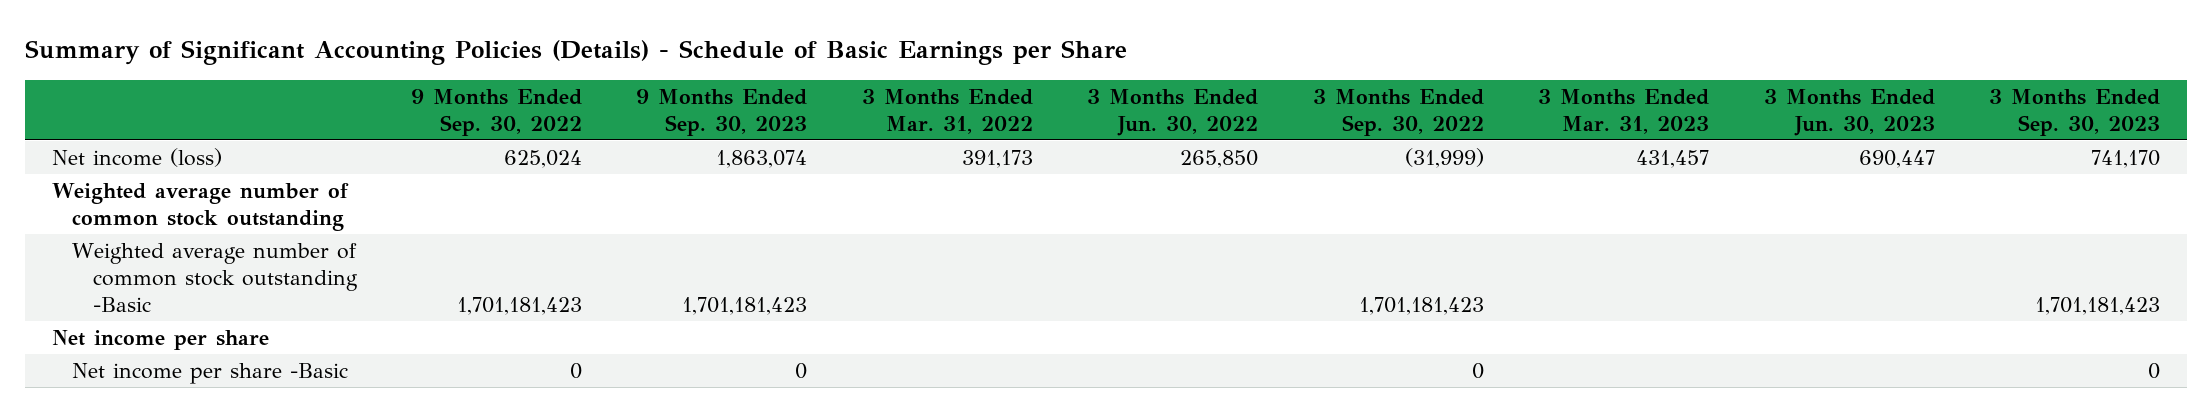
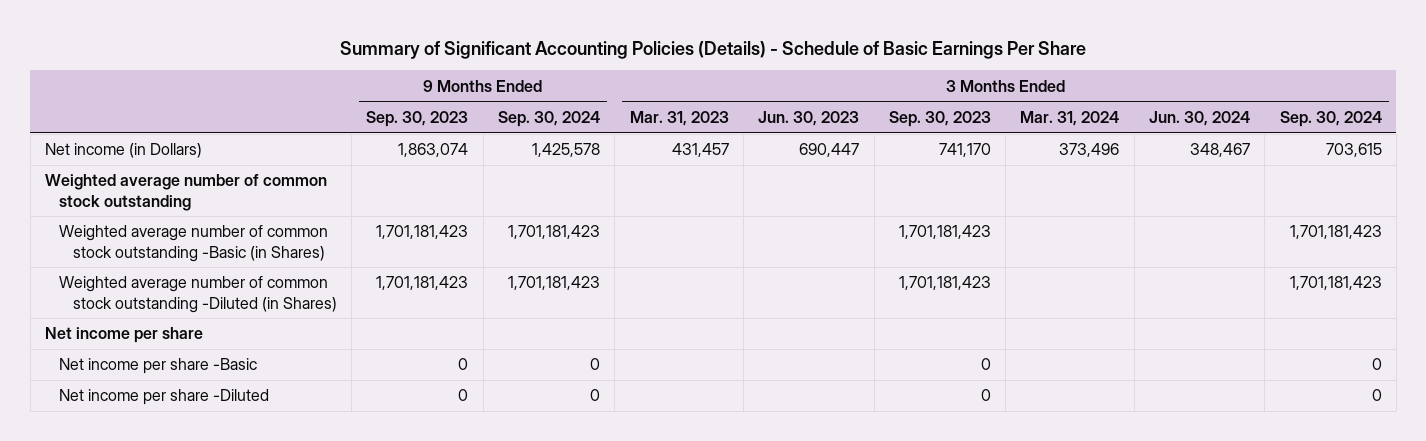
[24,40,1127,66] Summary of Significant Accounting Policies (Details) - Schedule of Basic Earnings per Share -> [340,40,1087,59] Summary of Significant Accounting Policies (Details) - Schedule of Basic Earnings Per Share
[410,88,582,136] 9 Months Ended Sep. 30, 2022 -> none
[861,88,1033,134] 3 Months Ended Mar. 31, 2022 -> none
[1087,88,1259,136] 3 Months Ended Jun. 30, 2022 -> none
[1312,88,1484,136] 3 Months Ended Sep. 30, 2022 -> none
none -> [498,111,601,128] Sep. 30, 2024
none -> [1020,111,1120,127] Mar. 31, 2024
none -> [1148,111,1250,127] Jun. 30, 2024
none -> [1279,111,1382,128] Sep. 30, 2024
[51,147,222,167] Net income (loss) -> [44,143,202,159] Net income (in Dollars)
[72,242,358,313] Weighted average number of common stock outstanding -Basic -> [58,225,328,262] Weighted average number of common stock outstanding -Basic (in Shares)
none -> [58,276,337,313] Weighted average number of common stock outstanding -Diluted (in Shares)
none -> [58,389,269,406] Net income per share -Diluted

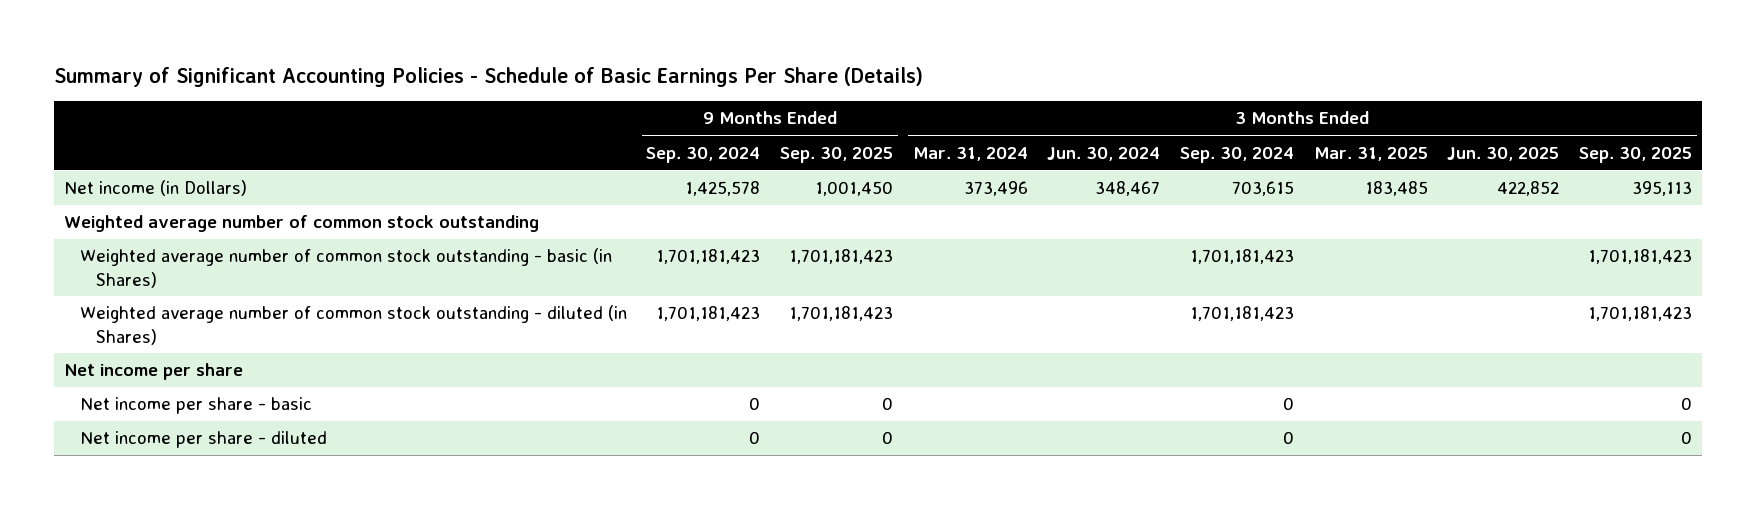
[340,40,1087,59] Summary of Significant Accounting Policies (Details) - Schedule of Basic Earnings Per Share -> [53,66,923,87] Summary of Significant Accounting Policies - Schedule of Basic Earnings Per Share (Details)
[366,111,469,128] Sep. 30, 2023 -> none
[629,111,729,127] Mar. 31, 2023 -> none
[758,111,860,127] Jun. 30, 2023 -> none
[888,111,991,128] Sep. 30, 2023 -> none
none -> [780,146,894,163] Sep. 30, 2025
none -> [1313,146,1428,161] Mar. 31, 2025
none -> [1447,146,1560,161] Jun. 30, 2025
none -> [1578,146,1692,163] Sep. 30, 2025
[58,225,328,262] Weighted average number of common stock outstanding -Basic (in Shares) -> [79,248,612,288] Weighted average number of common stock outstanding - basic (in Shares)
[58,276,337,313] Weighted average number of common stock outstanding -Diluted (in Shares) -> [79,305,627,345] Weighted average number of common stock outstanding - diluted (in Shares)
[58,358,257,375] Net income per share -Basic -> [79,397,312,415] Net income per share - basic
[58,389,269,406] Net income per share -Diluted -> [79,431,327,449] Net income per share - diluted

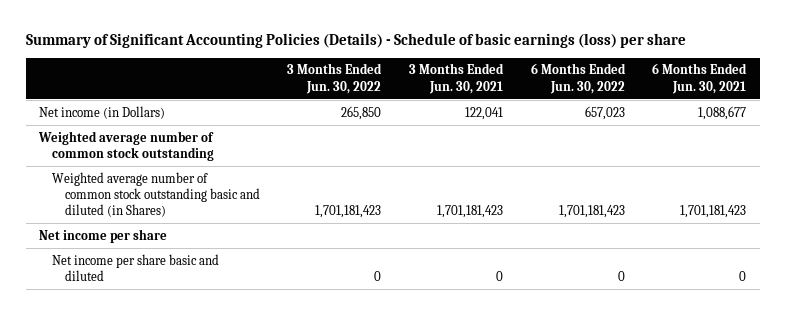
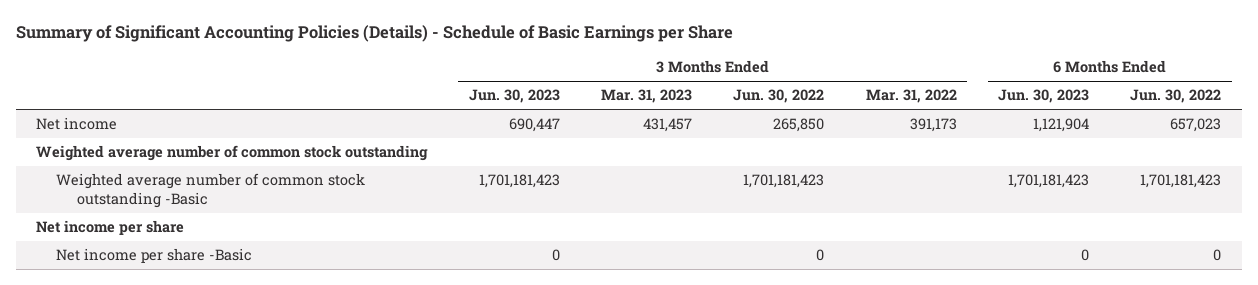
[25,33,686,49] Summary of Significant Accounting Policies (Details) - Schedule of basic earnings (loss) per share -> [15,25,733,43] Summary of Significant Accounting Policies (Details) - Schedule of Basic Earnings per Share
[409,63,505,94] 3 Months Ended Jun. 30, 2021 -> none
[652,63,748,94] 6 Months Ended Jun. 30, 2021 -> none
none -> [468,89,560,104] Jun. 30, 2023
none -> [601,89,693,104] Mar. 31, 2023
none -> [865,89,957,104] Mar. 31, 2022
none -> [998,89,1090,104] Jun. 30, 2023
[39,105,166,119] Net income (in Dollars) -> [36,117,118,131] Net income
[52,171,260,218] Weighted average number of common stock outstanding basic and diluted (in Shares) -> [56,173,366,208] Weighted average number of common stock outstanding -Basic
[52,253,220,281] Net income per share basic and diluted -> [56,248,253,264] Net income per share -Basic

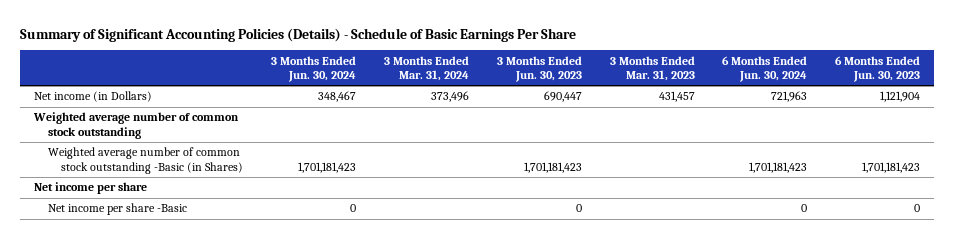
[15,25,733,43] Summary of Significant Accounting Policies (Details) - Schedule of Basic Earnings per Share -> [20,27,577,42] Summary of Significant Accounting Policies (Details) - Schedule of Basic Earnings Per Share
[733,89,825,104] Jun. 30, 2022 -> none
[865,89,957,104] Mar. 31, 2022 -> none
[1130,89,1222,104] Jun. 30, 2022 -> none
none -> [271,55,357,82] 3 Months Ended Jun. 30, 2024
none -> [383,55,469,81] 3 Months Ended Mar. 31, 2024
none -> [722,55,808,82] 6 Months Ended Jun. 30, 2024
[36,117,118,131] Net income -> [33,91,152,103] Net income (in Dollars)
[56,173,366,208] Weighted average number of common stock outstanding -Basic -> [47,147,244,174] Weighted average number of common stock outstanding -Basic (in Shares)

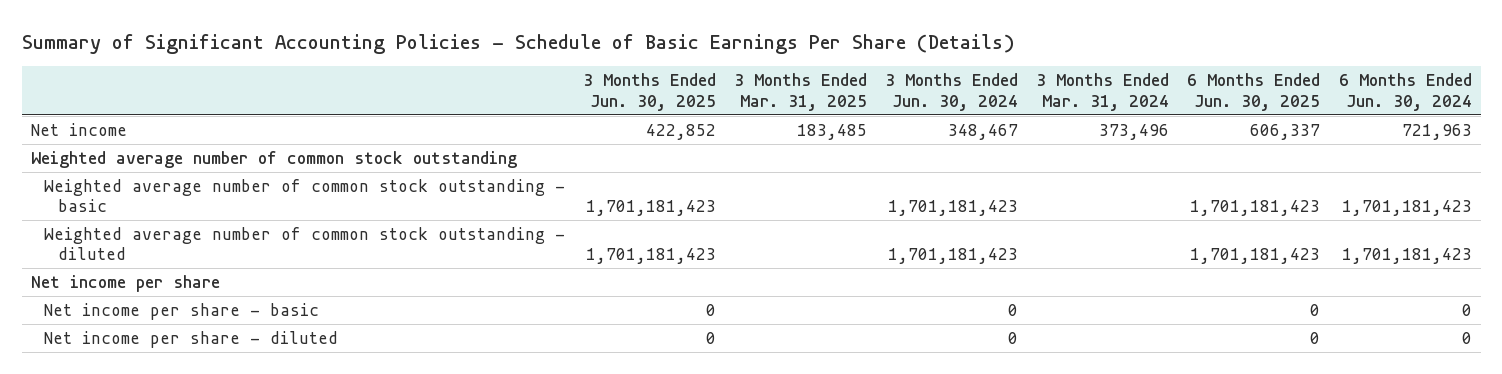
[20,27,577,42] Summary of Significant Accounting Policies (Details) - Schedule of Basic Earnings Per Share -> [21,33,1015,54] Summary of Significant Accounting Policies - Schedule of Basic Earnings Per Share (Details)
[496,55,582,82] 3 Months Ended Jun. 30, 2023 -> none
[609,55,695,81] 3 Months Ended Mar. 31, 2023 -> none
[835,55,921,82] 6 Months Ended Jun. 30, 2023 -> none
none -> [583,73,717,111] 3 Months Ended Jun. 30, 2025
none -> [734,73,868,111] 3 Months Ended Mar. 31, 2025
none -> [1187,73,1321,111] 6 Months Ended Jun. 30, 2025
[33,91,152,103] Net income (in Dollars) -> [30,122,127,136] Net income
[47,147,244,174] Weighted average number of common stock outstanding -Basic (in Shares) -> [44,178,566,213] Weighted average number of common stock outstanding - basic
none -> [44,226,566,261] Weighted average number of common stock outstanding - diluted
[47,203,187,216] Net income per share -Basic -> [44,302,320,320] Net income per share - basic
none -> [44,330,339,348] Net income per share - diluted

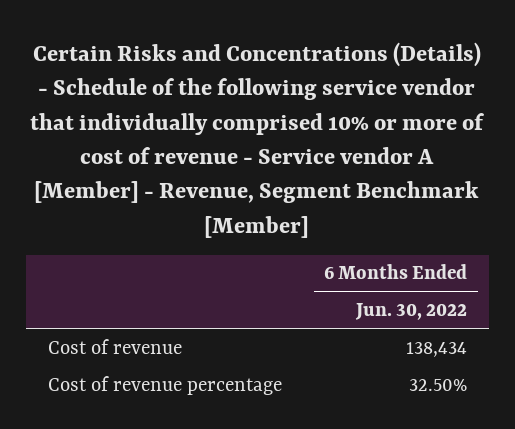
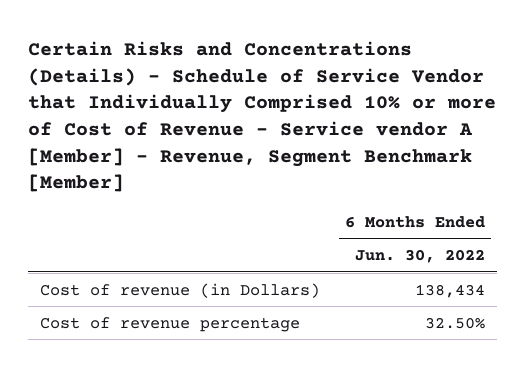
[30,41,485,238] Certain Risks and Concentrations (Details) - Schedule of the following service vendor that individually comprised 10% or more of cost of revenue - Service vendor A [Member] - Revenue, Segment Benchmark [Member] -> [28,40,497,193] Certain Risks and Concentrations (Details) - Schedule of Service Vendor that Individually Comprised 10% or more of Cost of Revenue - Service vendor A [Member] - Revenue, Segment Benchmark [Member]
[47,338,182,354] Cost of revenue -> [40,282,321,298] Cost of revenue (in Dollars)

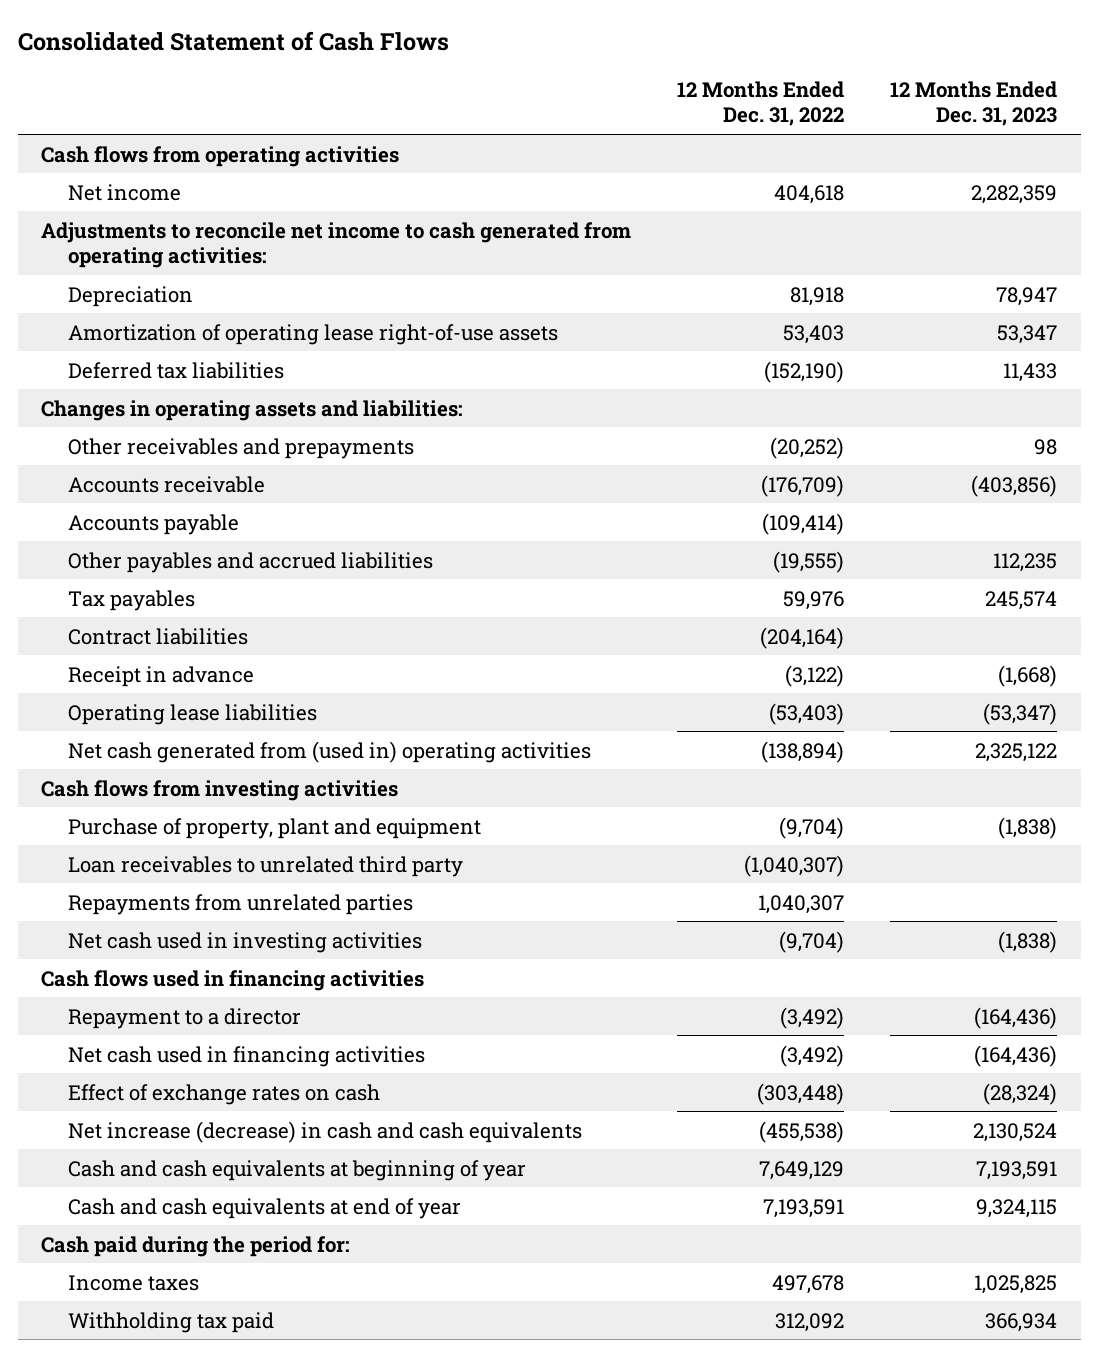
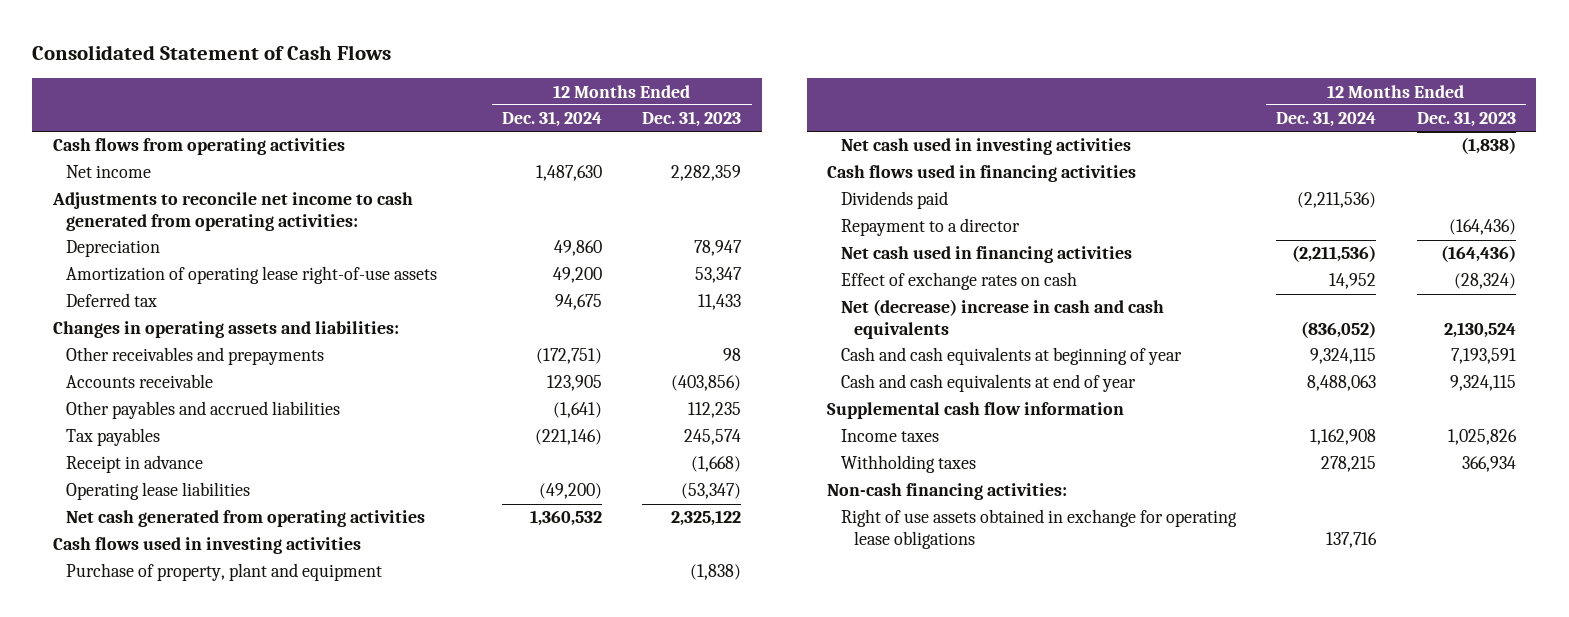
[677,80,845,127] 12 Months Ended Dec. 31, 2022 -> none
none -> [501,111,602,128] Dec. 31, 2024
[68,361,285,379] Deferred tax liabilities -> [66,293,158,308] Deferred tax
[68,513,240,535] Accounts payable -> none
[68,627,249,645] Contract liabilities -> none
[68,740,592,763] Net cash generated from (used in) operating activities -> [66,510,426,528] Net cash generated from operating activities
[40,779,398,801] Cash flows from investing activities -> [52,537,361,555] Cash flows used in investing activities
[68,855,464,877] Loan receivables to unrelated third party -> none
[68,893,414,915] Repayments from unrelated parties -> none
none -> [840,191,948,210] Dividends paid
[68,1120,583,1143] Net increase (decrease) in cash and cash equivalents -> [840,299,1164,340] Net (decrease) increase in cash and cash equivalents
[40,1235,350,1257] Cash paid during the period for: -> none
none -> [827,402,1125,420] Supplemental cash flow information
[974,1274,1058,1294] 1,025,825 -> [1448,429,1518,446] 1,025,826
[68,1311,275,1333] Withholding tax paid -> [840,455,976,474] Withholding taxes
none -> [827,483,1068,501] Non-cash financing activities:
none -> [840,509,1237,550] Right of use assets obtained in exchange for operating lease obligations

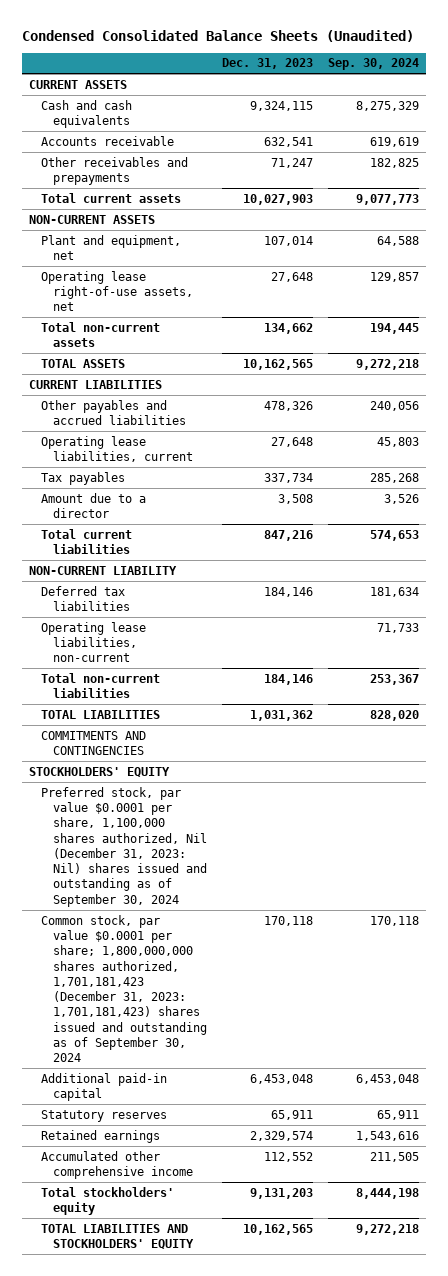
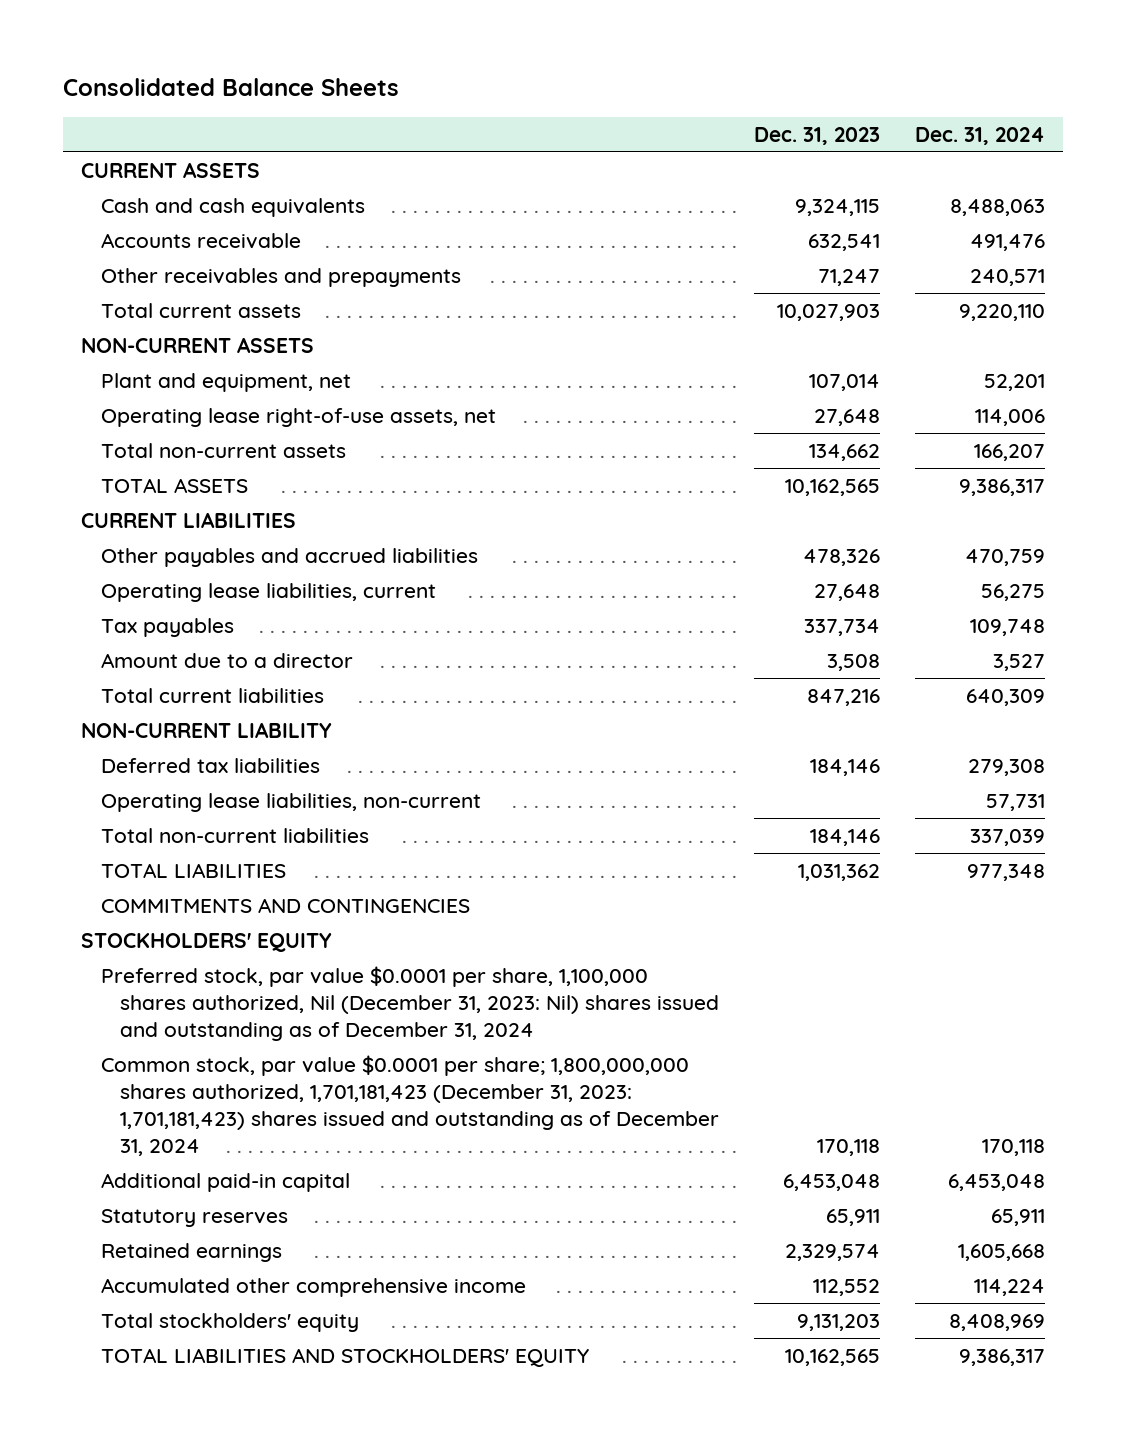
[22,29,415,42] Condensed Consolidated Balance Sheets (Unaudited) -> [63,77,400,96] Consolidated Balance Sheets
[327,58,419,71] Sep. 30, 2024 -> none
none -> [915,126,1046,145] Dec. 31, 2024
[41,786,208,907] Preferred stock, par value $0.0001 per share, 1,100,000 shares authorized, Nil (December 31, 2023: Nil) shares issued and outstanding as of September 30, 2024 -> [100,965,720,1041] Preferred stock, par value $0.0001 per share, 1,100,000 shares authorized, Nil (December 31, 2023: Nil) shares issued and outstanding as of December 31, 2024
[41,914,208,1063] Common stock, par value $0.0001 per share; 1,800,000,000 shares authorized, 1,701,181,423 (December 31, 2023: 1,701,181,423) shares issued and outstanding as of September 30, 2024 -> [100,1054,720,1156] Common stock, par value $0.0001 per share; 1,800,000,000 shares authorized, 1,701,181,423 (December 31, 2023: 1,701,181,423) shares issued and outstanding as of December 31, 2024

